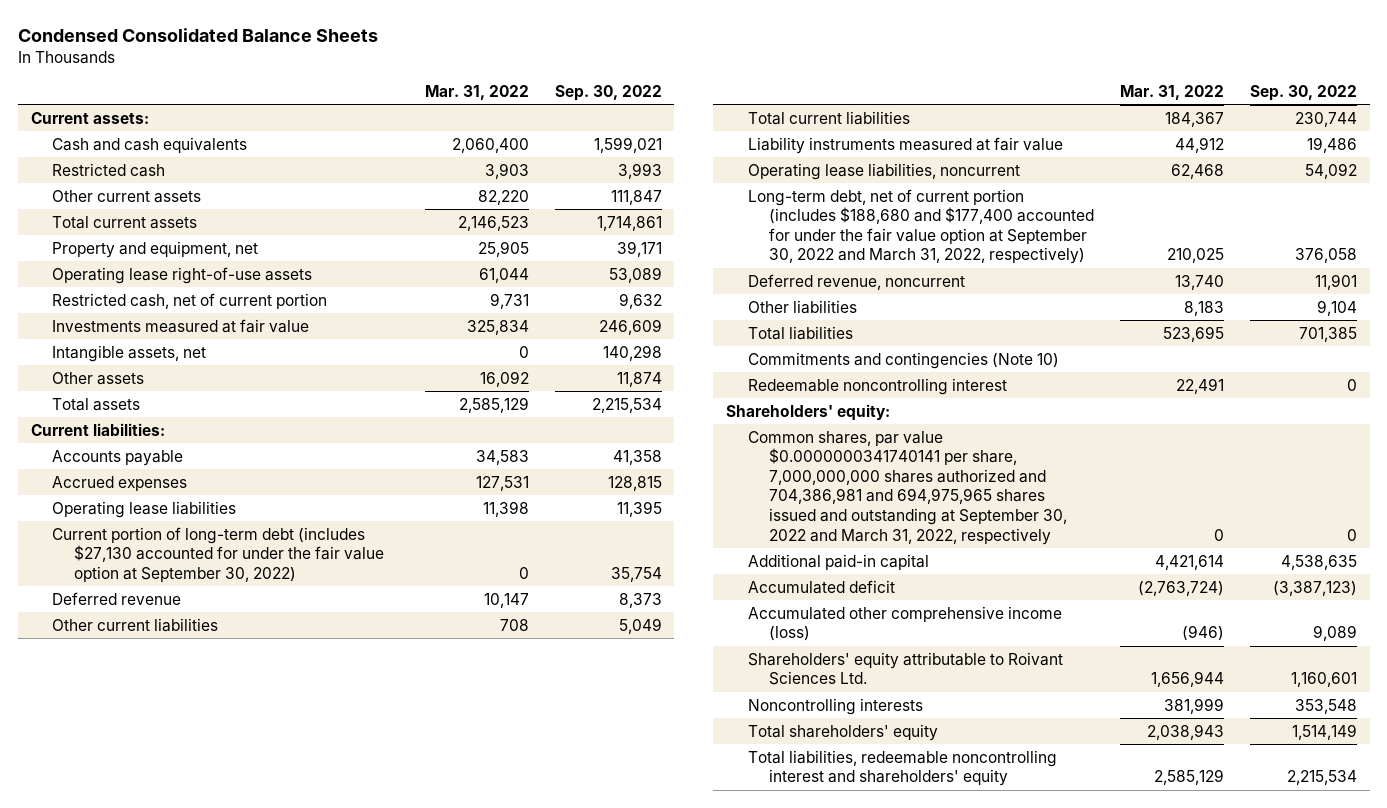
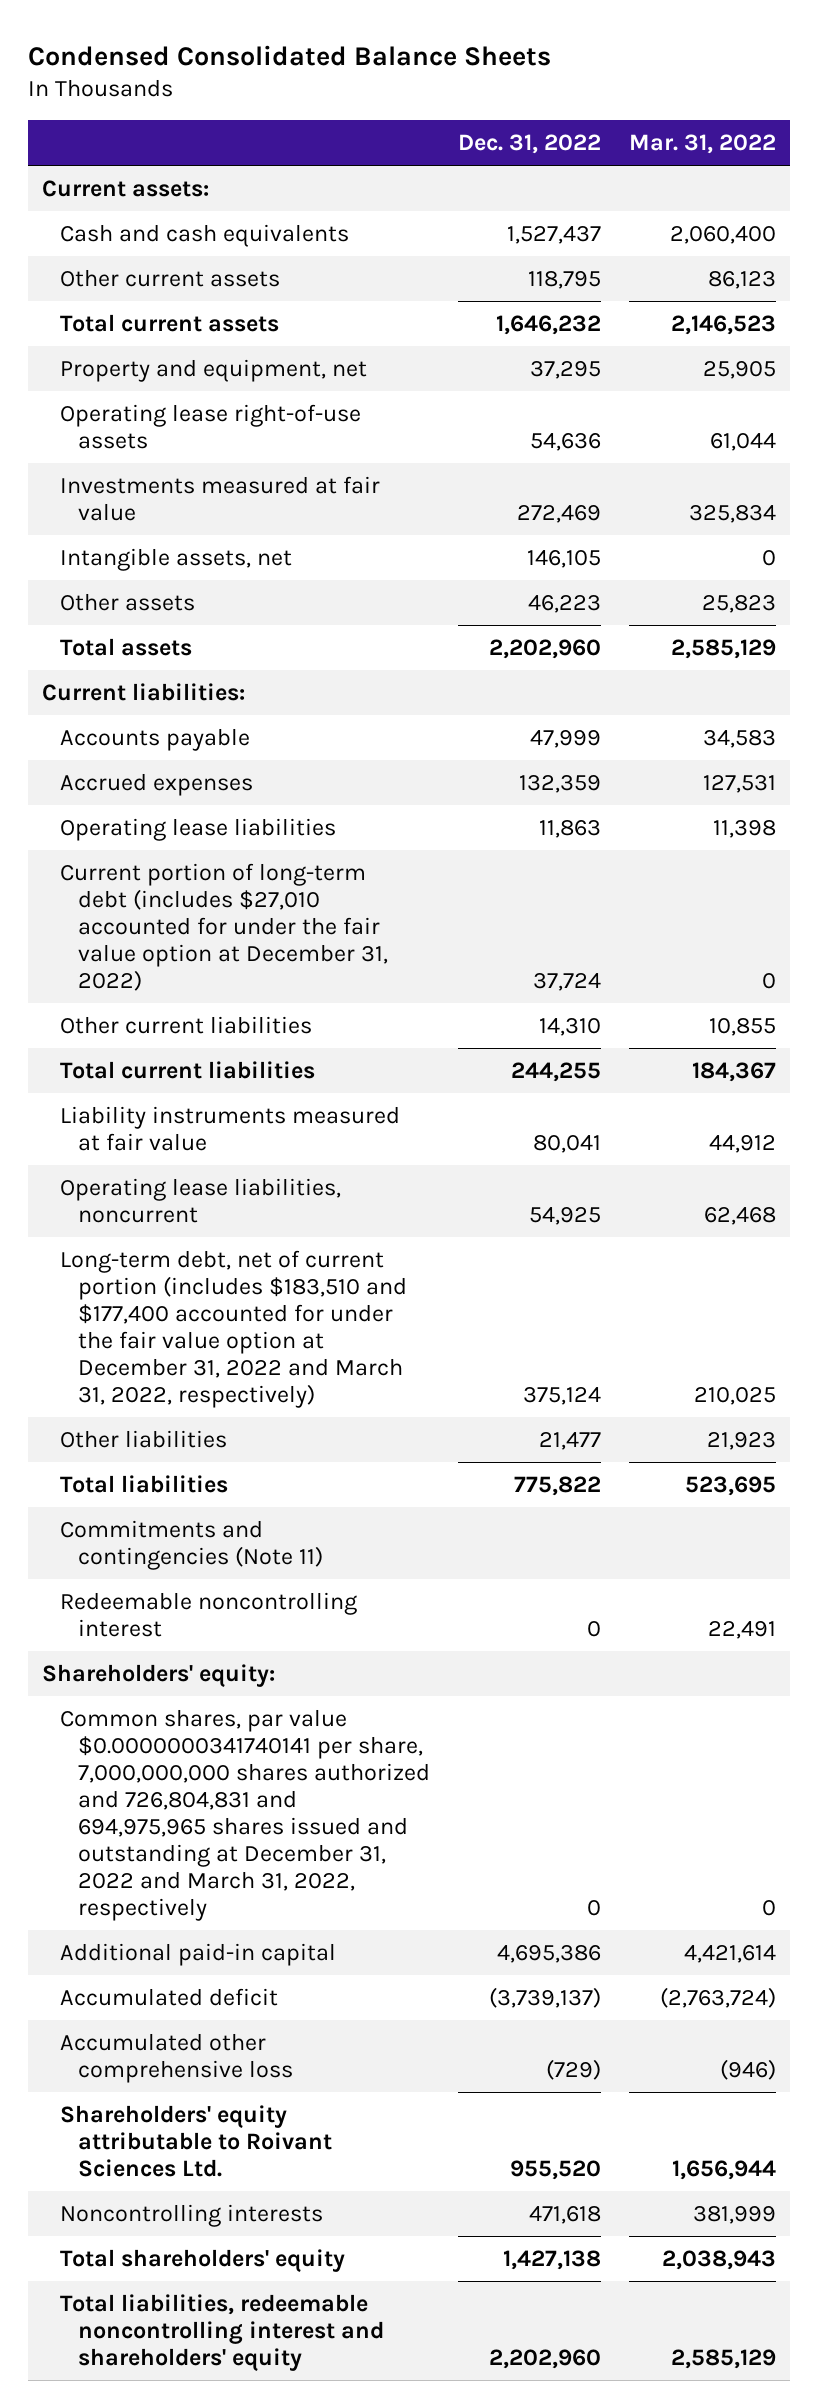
[554,84,662,101] Sep. 30, 2022 -> none
none -> [457,133,601,154] Dec. 31, 2022
[52,162,166,177] Restricted cash -> none
[477,189,529,205] 82,220 -> [707,270,776,289] 86,123
[52,292,328,309] Restricted cash, net of current portion -> none
[479,370,529,387] 16,092 -> [701,594,776,613] 25,823
[52,591,182,605] Deferred revenue -> none
[52,526,384,582] Current portion of long-term debt (includes $27,130 accounted for under the fair value option at September 30, 2022) -> [60,862,388,992] Current portion of long-term debt (includes $27,010 accounted for under the fair value option at December 31, 2022)
[499,618,529,631] 708 -> [708,1017,776,1036] 10,855
[747,273,965,290] Deferred revenue, noncurrent -> none
[747,188,1095,265] Long-term debt, net of current portion (includes $188,680 and $177,400 accounted for under the fair value option at September 30, 2022 and March 31, 2022, respectively) -> [60,1249,407,1409] Long-term debt, net of current portion (includes $183,510 and $177,400 accounted for under the fair value option at December 31, 2022 and March 31, 2022, respectively)
[1184,300,1225,316] 8,183 -> [706,1431,776,1450] 21,923
[747,351,1059,369] Commitments and contingencies (Note 10) -> [60,1519,323,1570] Commitments and contingencies (Note 11)
[747,430,1068,545] Common shares, par value $0.0000000341740141 per share, 7,000,000,000 shares authorized and 704,386,981 and 694,975,965 shares issued and outstanding at September 30, 2022 and March 31, 2022, respectively -> [60,1708,430,1922] Common shares, par value $0.0000000341740141 per share, 7,000,000,000 shares authorized and 726,804,831 and 694,975,965 shares issued and outstanding at December 31, 2022 and March 31, 2022, respectively
[747,605,1062,642] Accumulated other comprehensive income (loss) -> [60,2032,293,2083] Accumulated other comprehensive loss

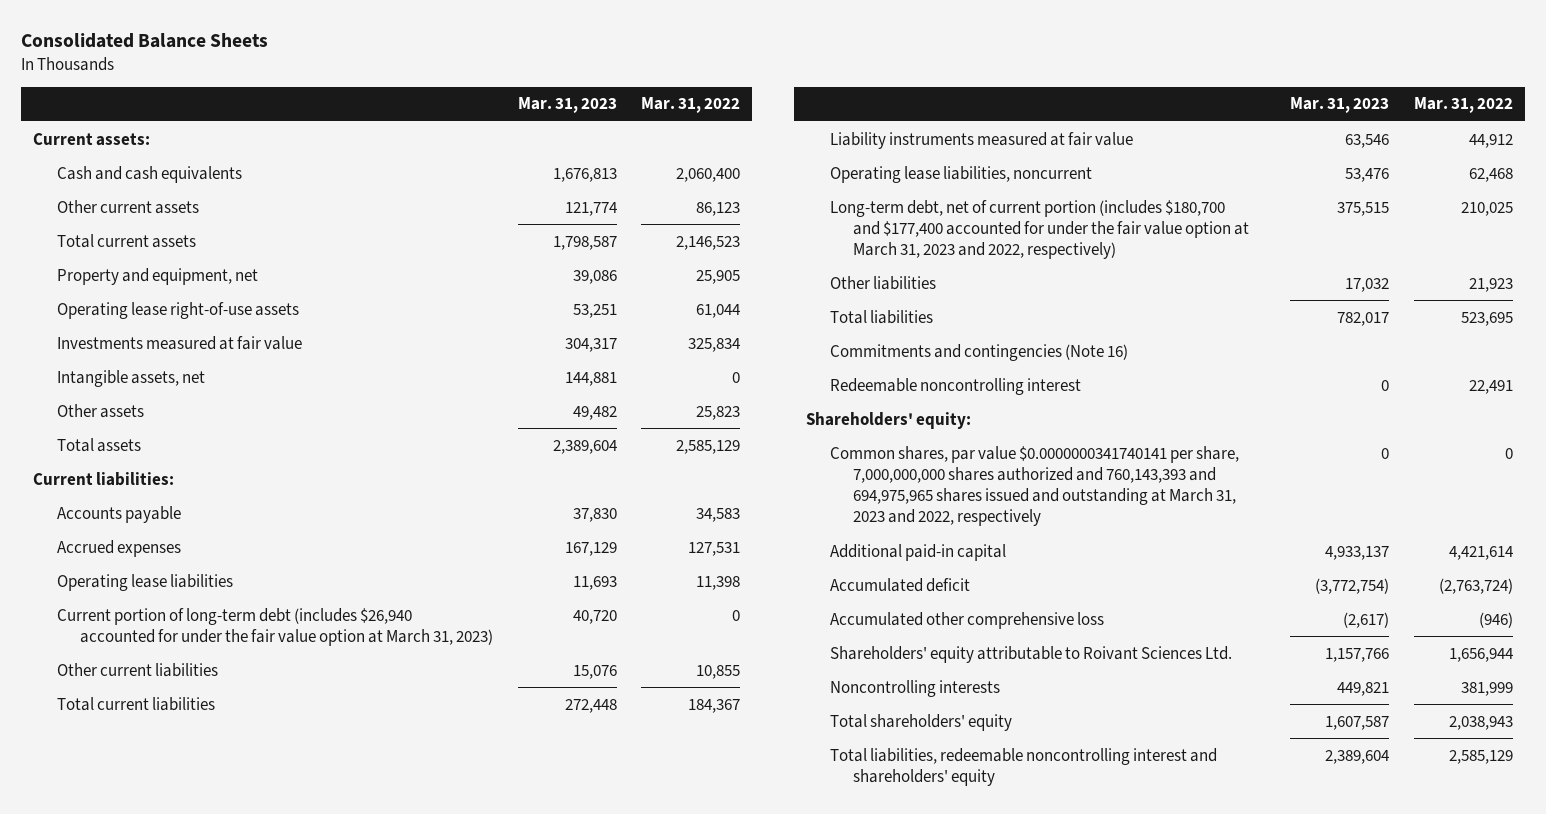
[28,44,552,66] Condensed Consolidated Balance Sheets -> [21,33,269,49] Consolidated Balance Sheets
[457,133,601,154] Dec. 31, 2022 -> none
none -> [517,97,617,114] Mar. 31, 2023
[60,862,388,992] Current portion of long-term debt (includes $27,010 accounted for under the fair value option at December 31, 2022) -> [56,607,494,646] Current portion of long-term debt (includes $26,940 accounted for under the fair value option at March 31, 2023)
[60,1249,407,1409] Long-term debt, net of current portion (includes $183,510 and $177,400 accounted for under the fair value option at December 31, 2022 and March 31, 2022, respectively) -> [829,199,1250,259] Long-term debt, net of current portion (includes $180,700 and $177,400 accounted for under the fair value option at March 31, 2023 and 2022, respectively)
[60,1519,323,1570] Commitments and contingencies (Note 11) -> [829,343,1128,361] Commitments and contingencies (Note 16)
[60,1708,430,1922] Common shares, par value $0.0000000341740141 per share, 7,000,000,000 shares authorized and 726,804,831 and 694,975,965 shares issued and outstanding at December 31, 2022 and March 31, 2022, respectively -> [829,445,1239,526] Common shares, par value $0.0000000341740141 per share, 7,000,000,000 shares authorized and 760,143,393 and 694,975,965 shares issued and outstanding at March 31, 2023 and 2022, respectively

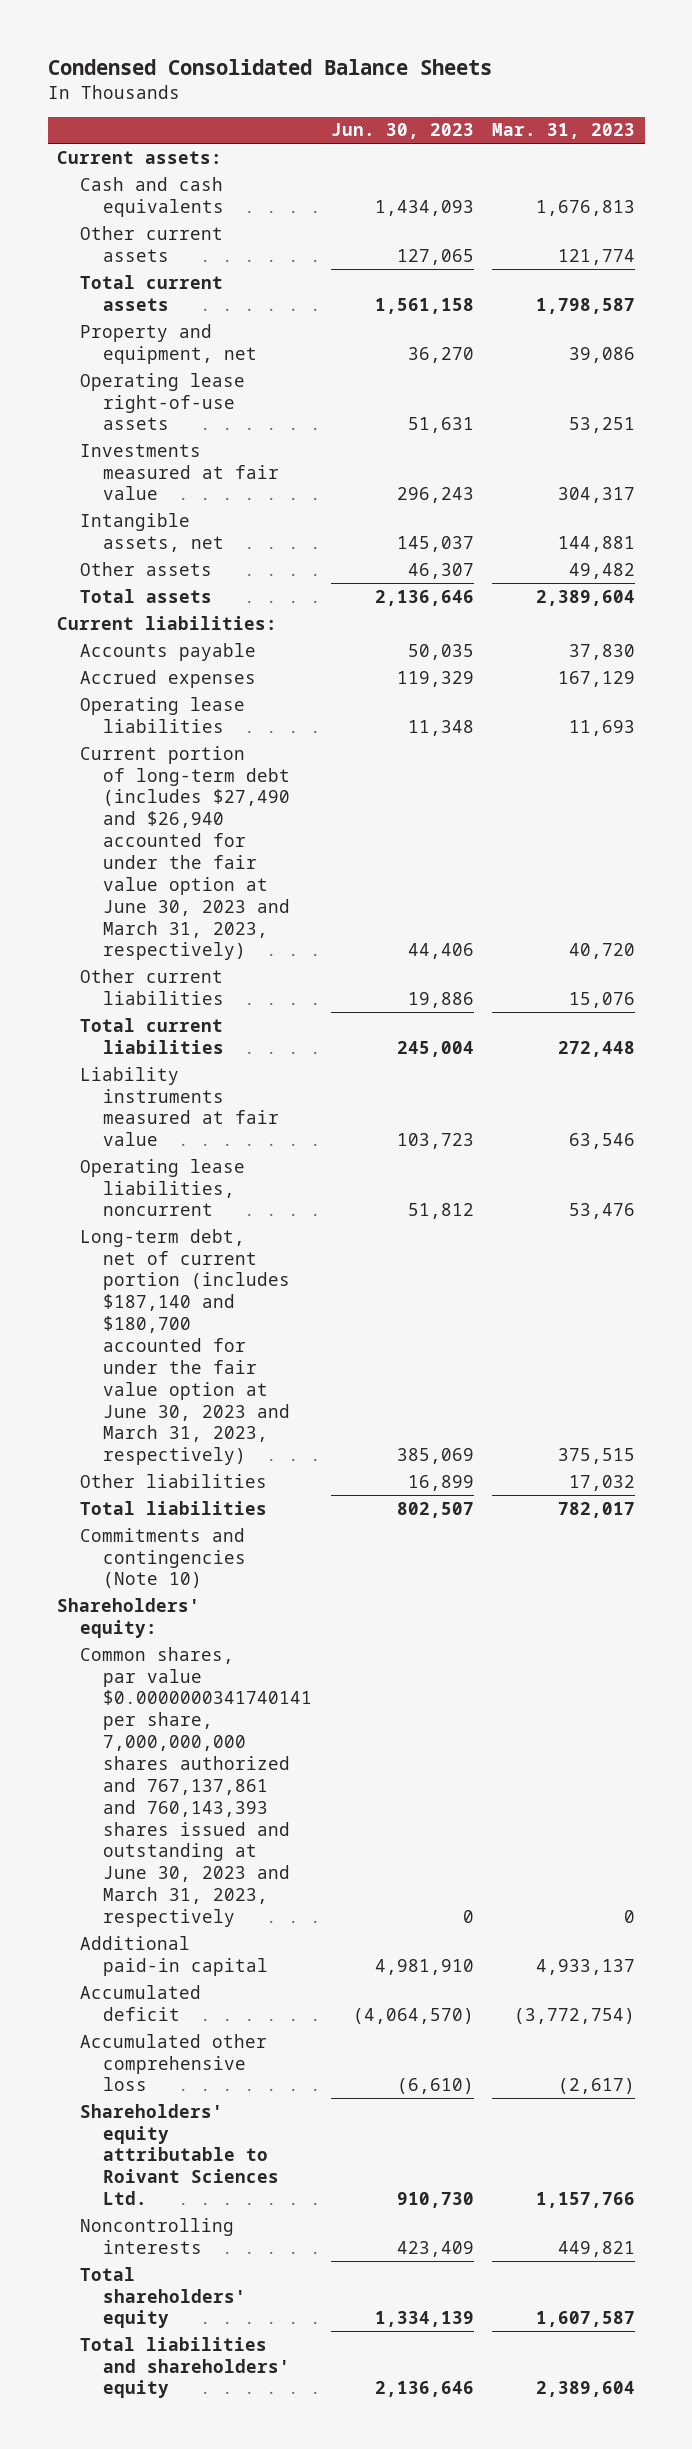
[21,33,269,49] Consolidated Balance Sheets -> [47,59,492,76] Condensed Consolidated Balance Sheets
[640,97,740,114] Mar. 31, 2022 -> none
none -> [330,123,474,140] Jun. 30, 2023
[56,607,494,646] Current portion of long-term debt (includes $26,940 accounted for under the fair value option at March 31, 2023) -> [80,745,290,961] Current portion of long-term debt (includes $27,490 and $26,940 accounted for under the fair value option at June 30, 2023 and March 31, 2023, respectively)
[829,199,1250,259] Long-term debt, net of current portion (includes $180,700 and $177,400 accounted for under the fair value option at March 31, 2023 and 2022, respectively) -> [80,1228,290,1466] Long-term debt, net of current portion (includes $187,140 and $180,700 accounted for under the fair value option at June 30, 2023 and March 31, 2023, respectively)
[829,377,1081,395] Redeemable noncontrolling interest -> none
[829,343,1128,361] Commitments and contingencies (Note 16) -> [80,1527,246,1589] Commitments and contingencies (Note 10)
[829,445,1239,526] Common shares, par value $0.0000000341740141 per share, 7,000,000,000 shares authorized and 760,143,393 and 694,975,965 shares issued and outstanding at March 31, 2023 and 2022, respectively -> [80,1646,312,1928] Common shares, par value $0.0000000341740141 per share, 7,000,000,000 shares authorized and 767,137,861 and 760,143,393 shares issued and outstanding at June 30, 2023 and March 31, 2023, respectively
[829,747,1217,786] Total liabilities, redeemable noncontrolling interest and shareholders' equity -> [80,2336,290,2399] Total liabilities and shareholders' equity

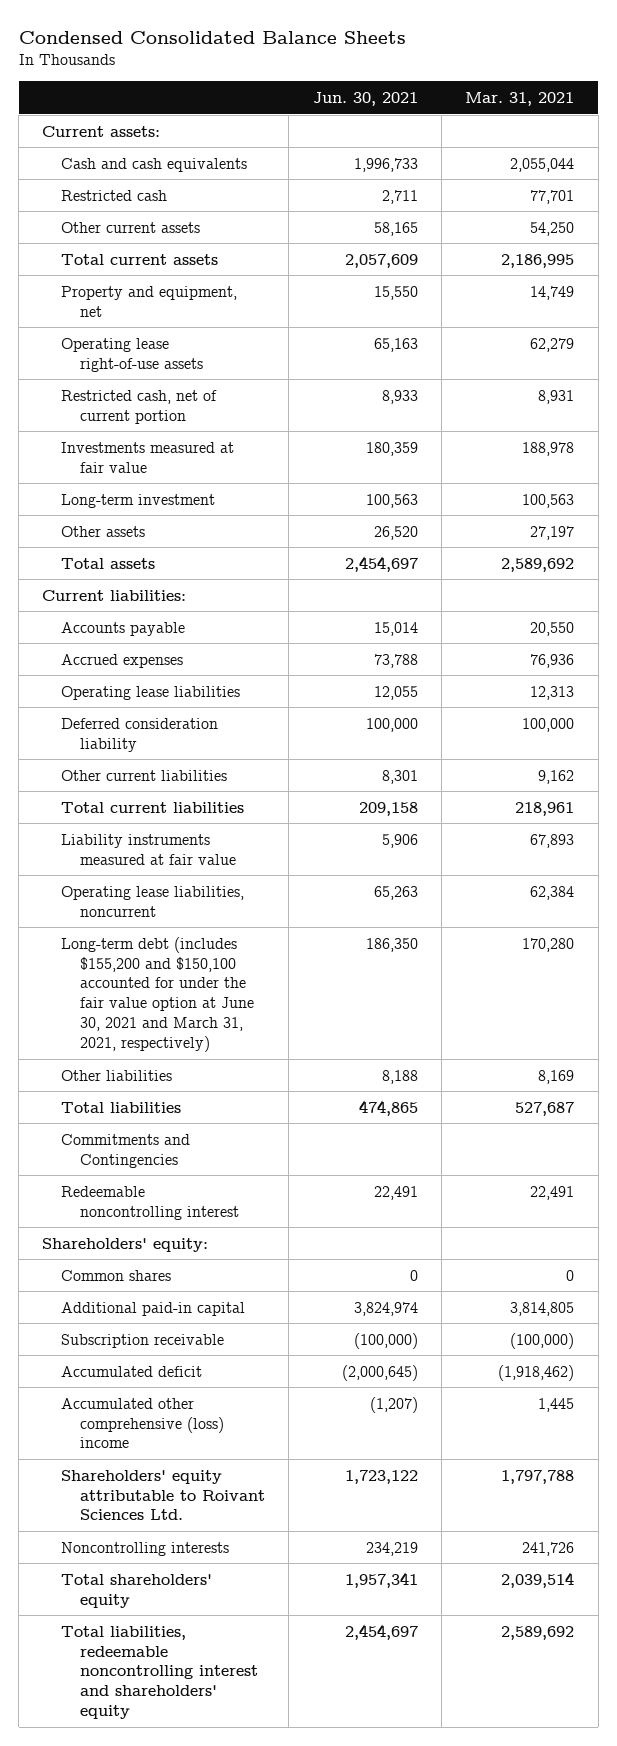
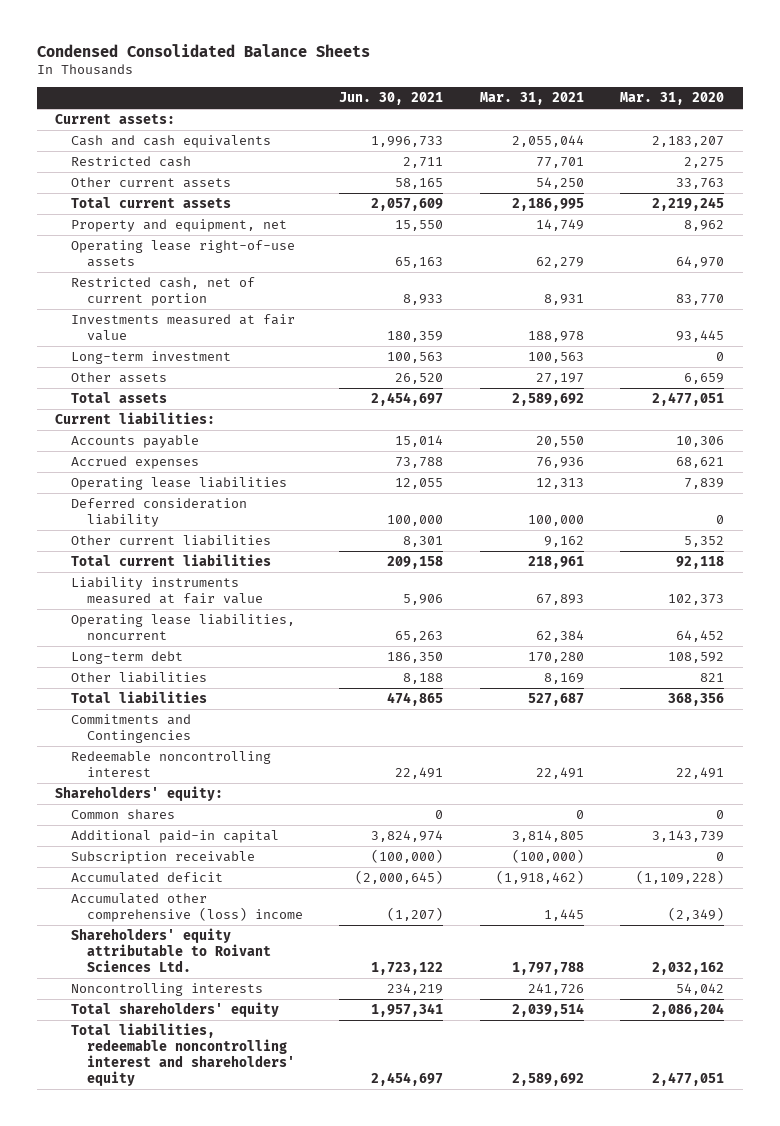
none -> [620,92,725,106] Mar. 31, 2020
[61,936,254,1052] Long-term debt (includes $155,200 and $150,100 accounted for under the fair value option at June 30, 2021 and March 31, 2021, respectively) -> [70,650,183,664] Long-term debt

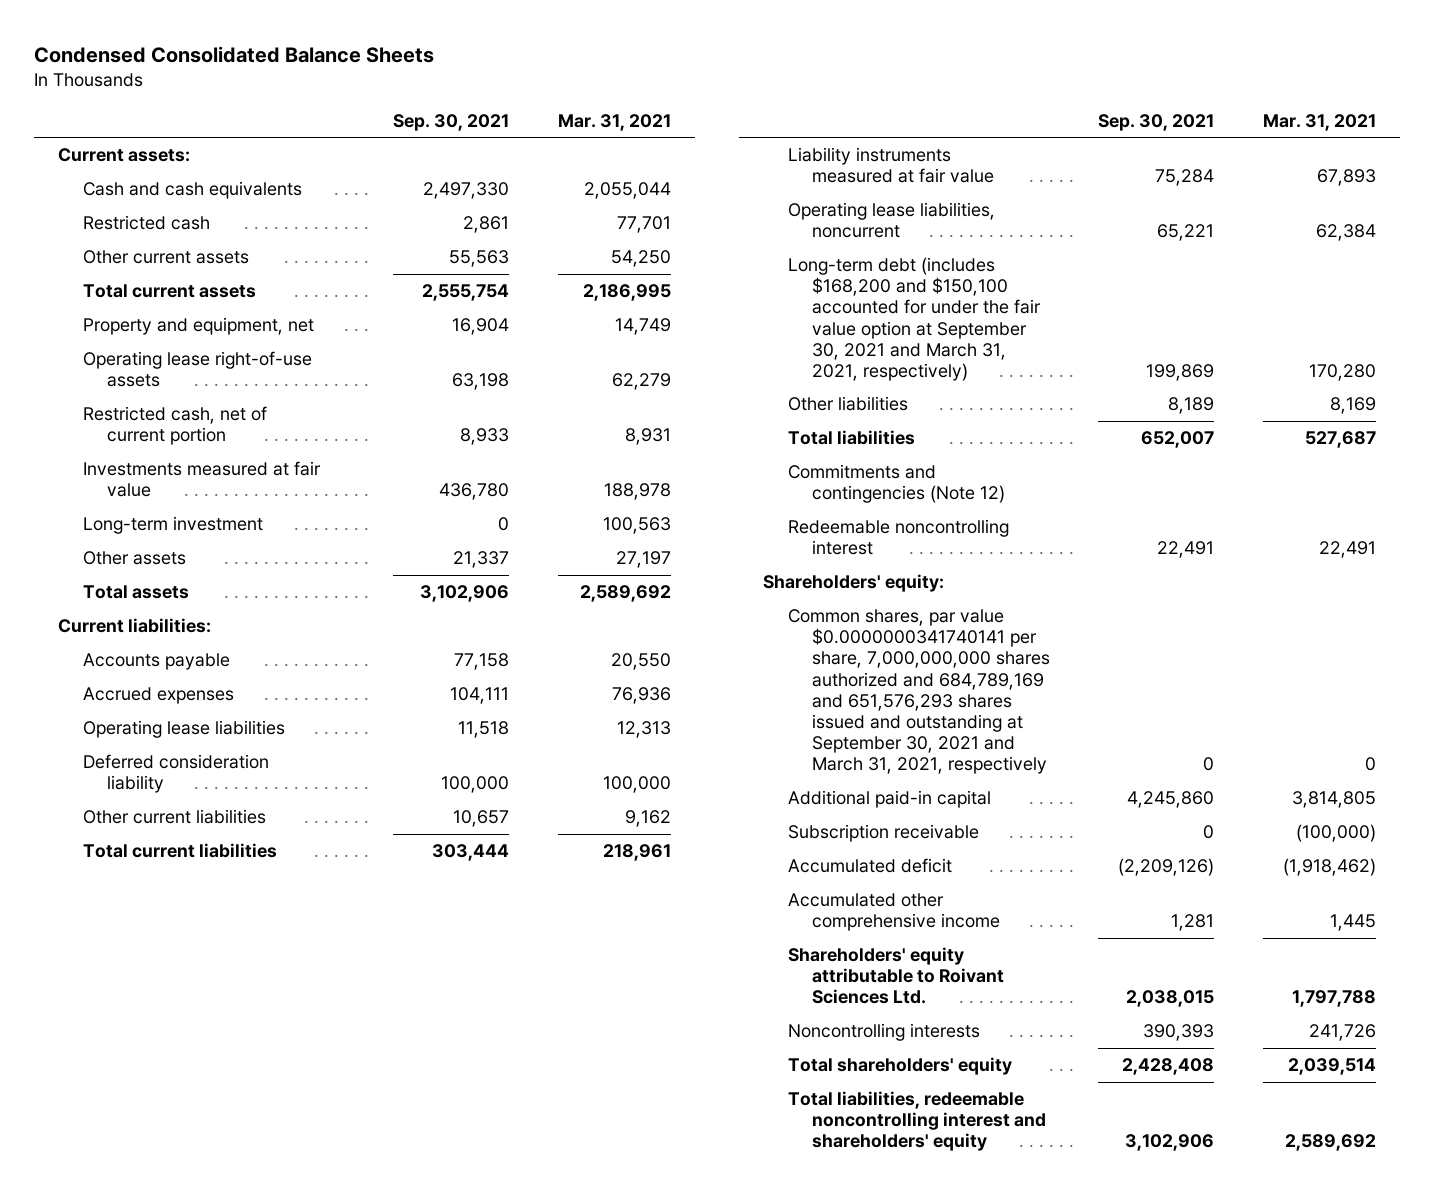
[339,92,444,106] Jun. 30, 2021 -> none
[620,92,725,106] Mar. 31, 2020 -> none
none -> [393,113,510,131] Sep. 30, 2021
[70,650,183,664] Long-term debt -> [787,257,1042,381] Long-term debt (includes $168,200 and $150,100 accounted for under the fair value option at September 30, 2021 and March 31, 2021, respectively)
[70,713,191,743] Commitments and Contingencies -> [787,464,1006,504] Commitments and contingencies (Note 12)
[70,808,175,820] Common shares -> [787,609,1051,774] Common shares, par value $0.0000000341740141 per share, 7,000,000,000 shares authorized and 684,789,169 and 651,576,293 shares issued and outstanding at September 30, 2021 and March 31, 2021, respectively
[70,892,303,922] Accumulated other comprehensive (loss) income -> [787,893,1001,932] Accumulated other comprehensive income

